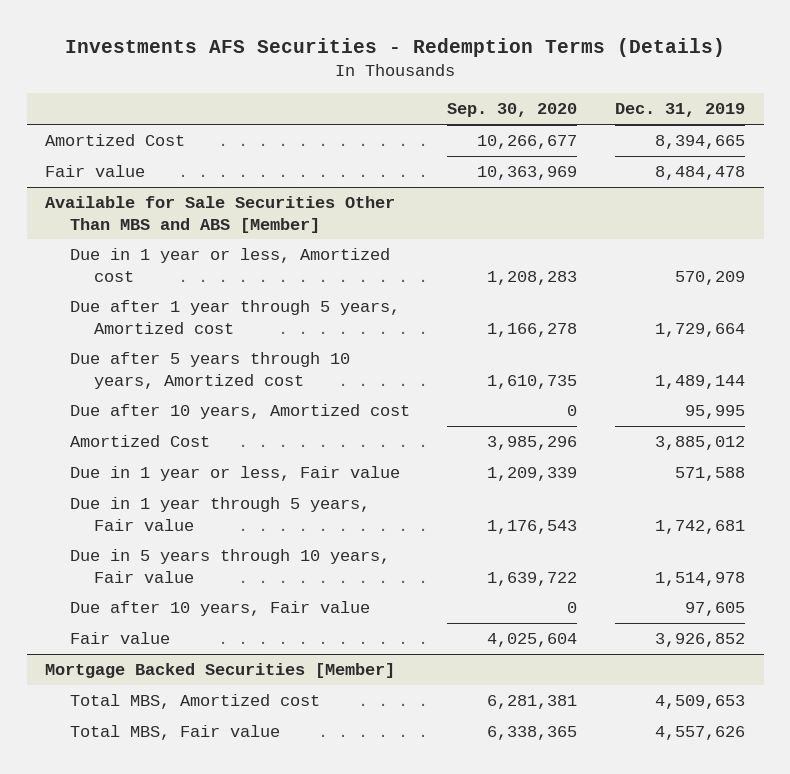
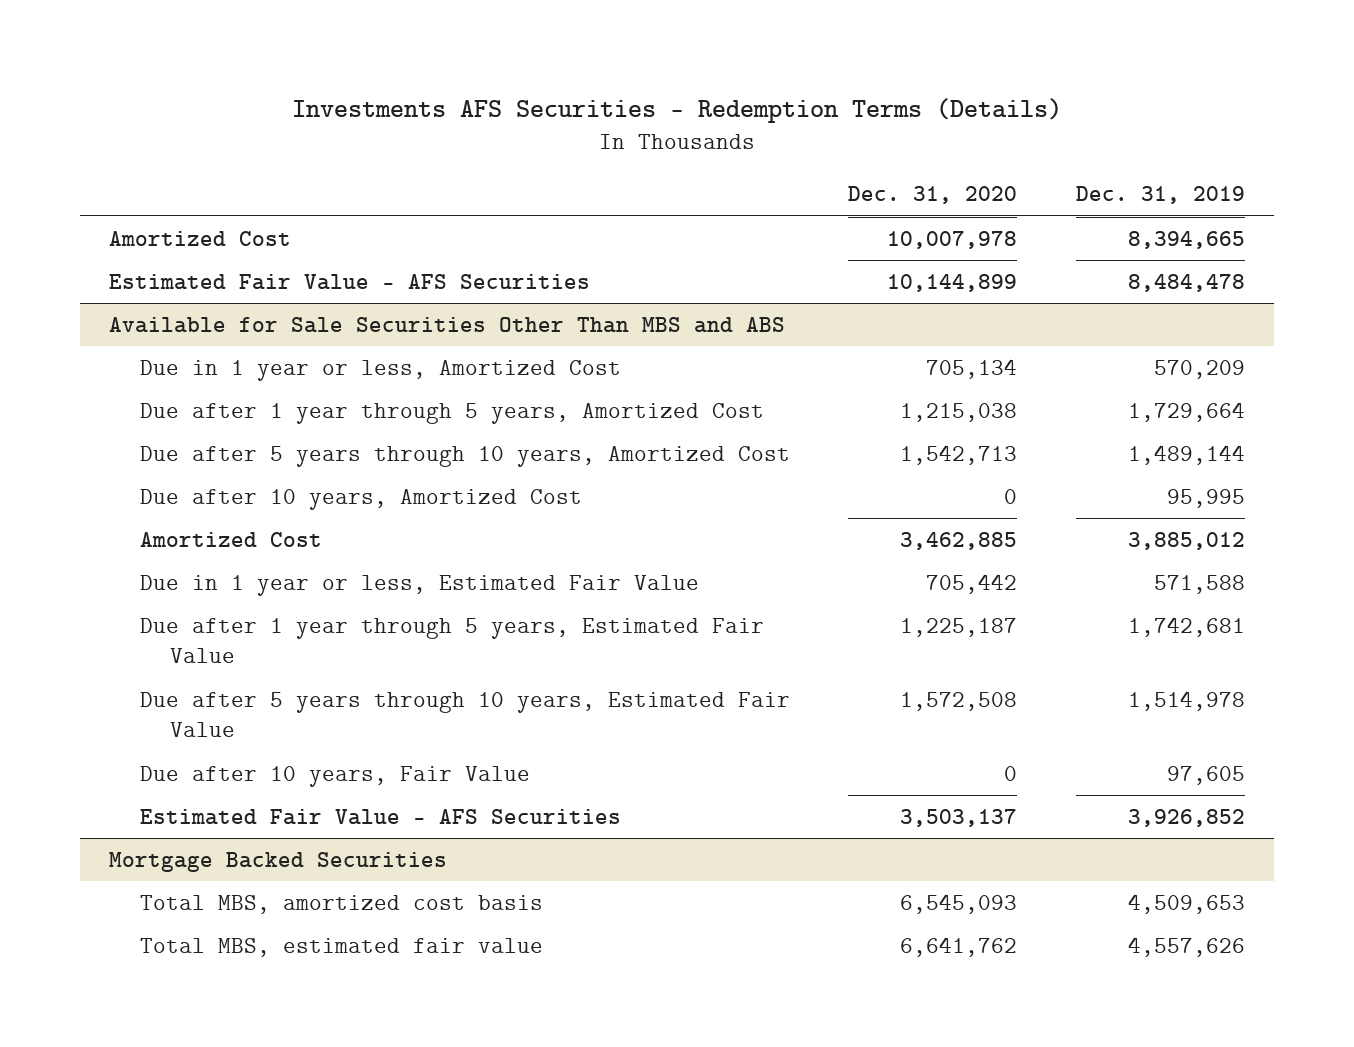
[447,103,578,118] Sep. 30, 2020 -> none
none -> [848,186,1018,205] Dec. 31, 2020
[45,165,146,178] Fair value -> [109,273,591,290] Estimated Fair Value - AFS Securities
[45,196,396,233] Available for Sale Securities Other Than MBS and ABS [Member] -> [109,316,786,333] Available for Sale Securities Other Than MBS and ABS
[69,248,390,282] Due in 1 year or less, Amortized cost -> [139,359,621,381] Due in 1 year or less, Amortized Cost
[69,300,400,334] Due after 1 year through 5 years, Amortized cost -> [139,402,764,424] Due after 1 year through 5 years, Amortized Cost
[69,352,350,389] Due after 5 years through 10 years, Amortized cost -> [139,445,790,467] Due after 5 years through 10 years, Amortized Cost
[69,404,410,420] Due after 10 years, Amortized cost -> [139,488,582,510] Due after 10 years, Amortized Cost
[69,466,400,482] Due in 1 year or less, Fair value -> [139,574,699,596] Due in 1 year or less, Estimated Fair Value
[69,497,370,531] Due in 1 year through 5 years, Fair value -> [139,617,764,664] Due after 1 year through 5 years, Estimated Fair Value
[69,549,390,583] Due in 5 years through 10 years, Fair value -> [139,691,790,738] Due after 5 years through 10 years, Estimated Fair Value
[69,601,370,617] Due after 10 years, Fair value -> [139,765,530,787] Due after 10 years, Fair Value
[69,632,170,645] Fair value -> [139,808,621,825] Estimated Fair Value - AFS Securities
[45,663,396,679] Mortgage Backed Securities [Member] -> [109,851,448,872] Mortgage Backed Securities
[69,694,320,710] Total MBS, Amortized cost -> [139,894,543,914] Total MBS, amortized cost basis
[69,725,280,741] Total MBS, Fair value -> [139,937,543,957] Total MBS, estimated fair value

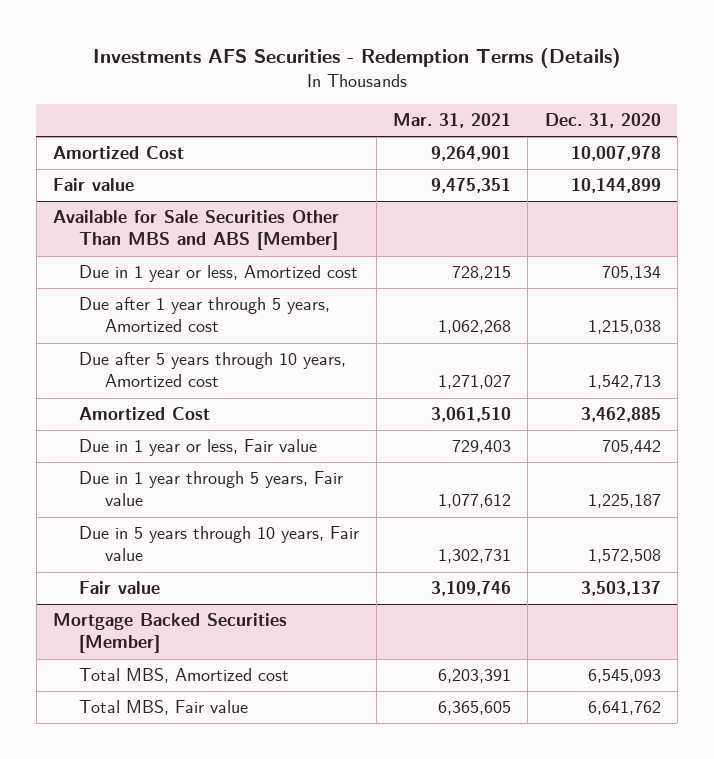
[1075,186,1245,205] Dec. 31, 2019 -> none
none -> [392,113,511,129] Mar. 31, 2021
[139,488,582,510] Due after 10 years, Amortized Cost -> none
[109,273,591,290] Estimated Fair Value - AFS Securities -> [53,178,135,192] Fair value
[109,316,786,333] Available for Sale Securities Other Than MBS and ABS -> [53,210,340,251] Available for Sale Securities Other Than MBS and ABS [Member]
[139,359,621,381] Due in 1 year or less, Amortized Cost -> [79,265,359,283] Due in 1 year or less, Amortized cost
[139,402,764,424] Due after 1 year through 5 years, Amortized Cost -> [79,297,331,333] Due after 1 year through 5 years, Amortized cost
[139,445,790,467] Due after 5 years through 10 years, Amortized Cost -> [79,352,347,388] Due after 5 years through 10 years, Amortized cost
[139,765,530,787] Due after 10 years, Fair Value -> none
[139,574,699,596] Due in 1 year or less, Estimated Fair Value -> [79,439,318,457] Due in 1 year or less, Fair value
[139,617,764,664] Due after 1 year through 5 years, Estimated Fair Value -> [79,471,344,507] Due in 1 year through 5 years, Fair value
[139,691,790,738] Due after 5 years through 10 years, Estimated Fair Value -> [79,526,360,562] Due in 5 years through 10 years, Fair value
[139,808,621,825] Estimated Fair Value - AFS Securities -> [79,581,161,595] Fair value
[109,851,448,872] Mortgage Backed Securities -> [53,613,288,654] Mortgage Backed Securities [Member]
[139,894,543,914] Total MBS, amortized cost basis -> [79,668,290,684] Total MBS, Amortized cost
[139,937,543,957] Total MBS, estimated fair value -> [79,700,249,716] Total MBS, Fair value

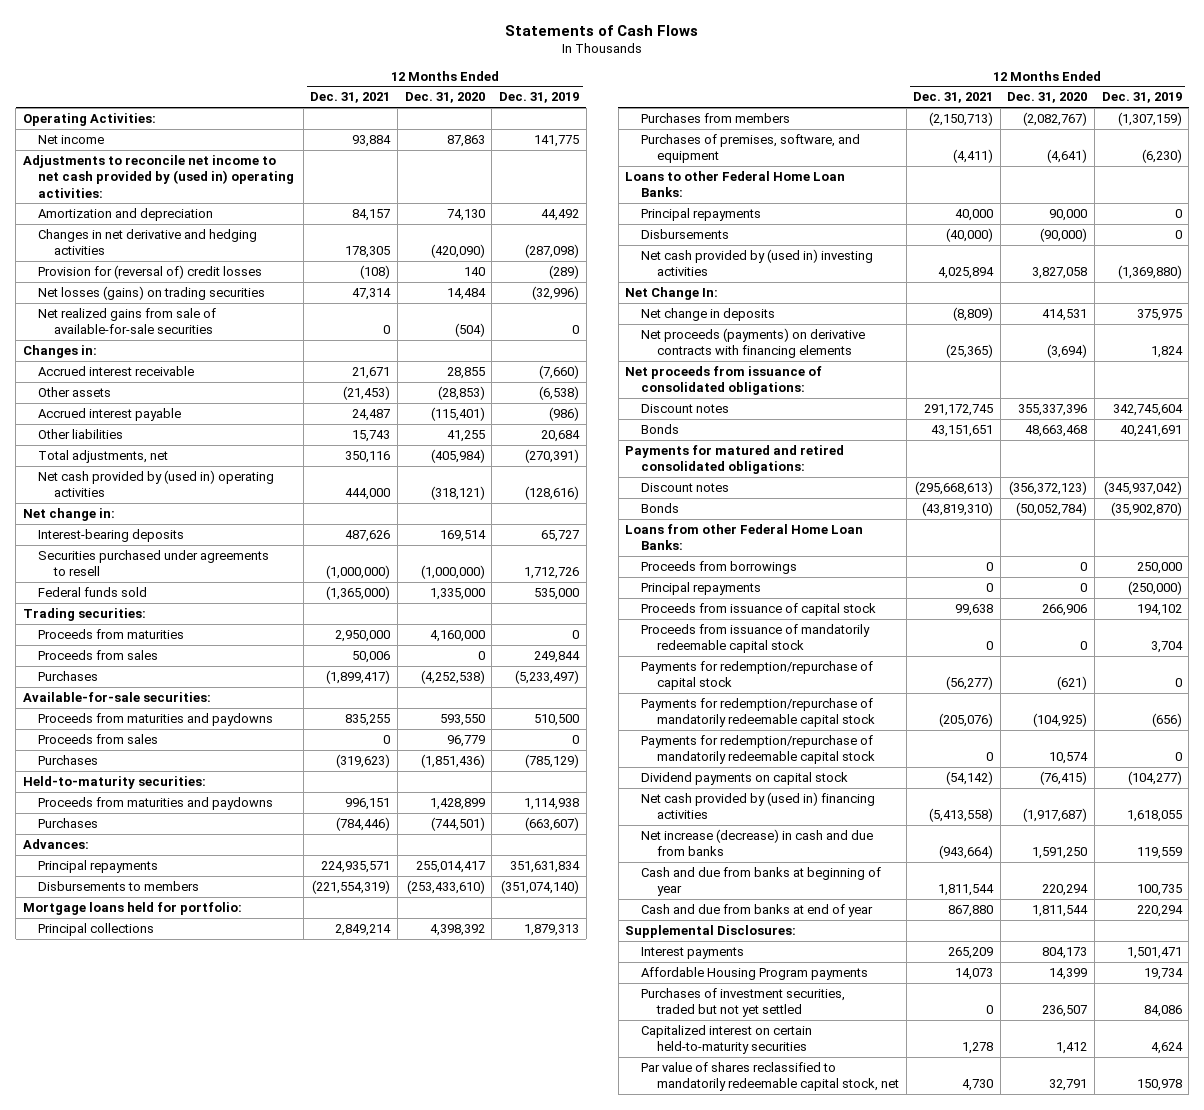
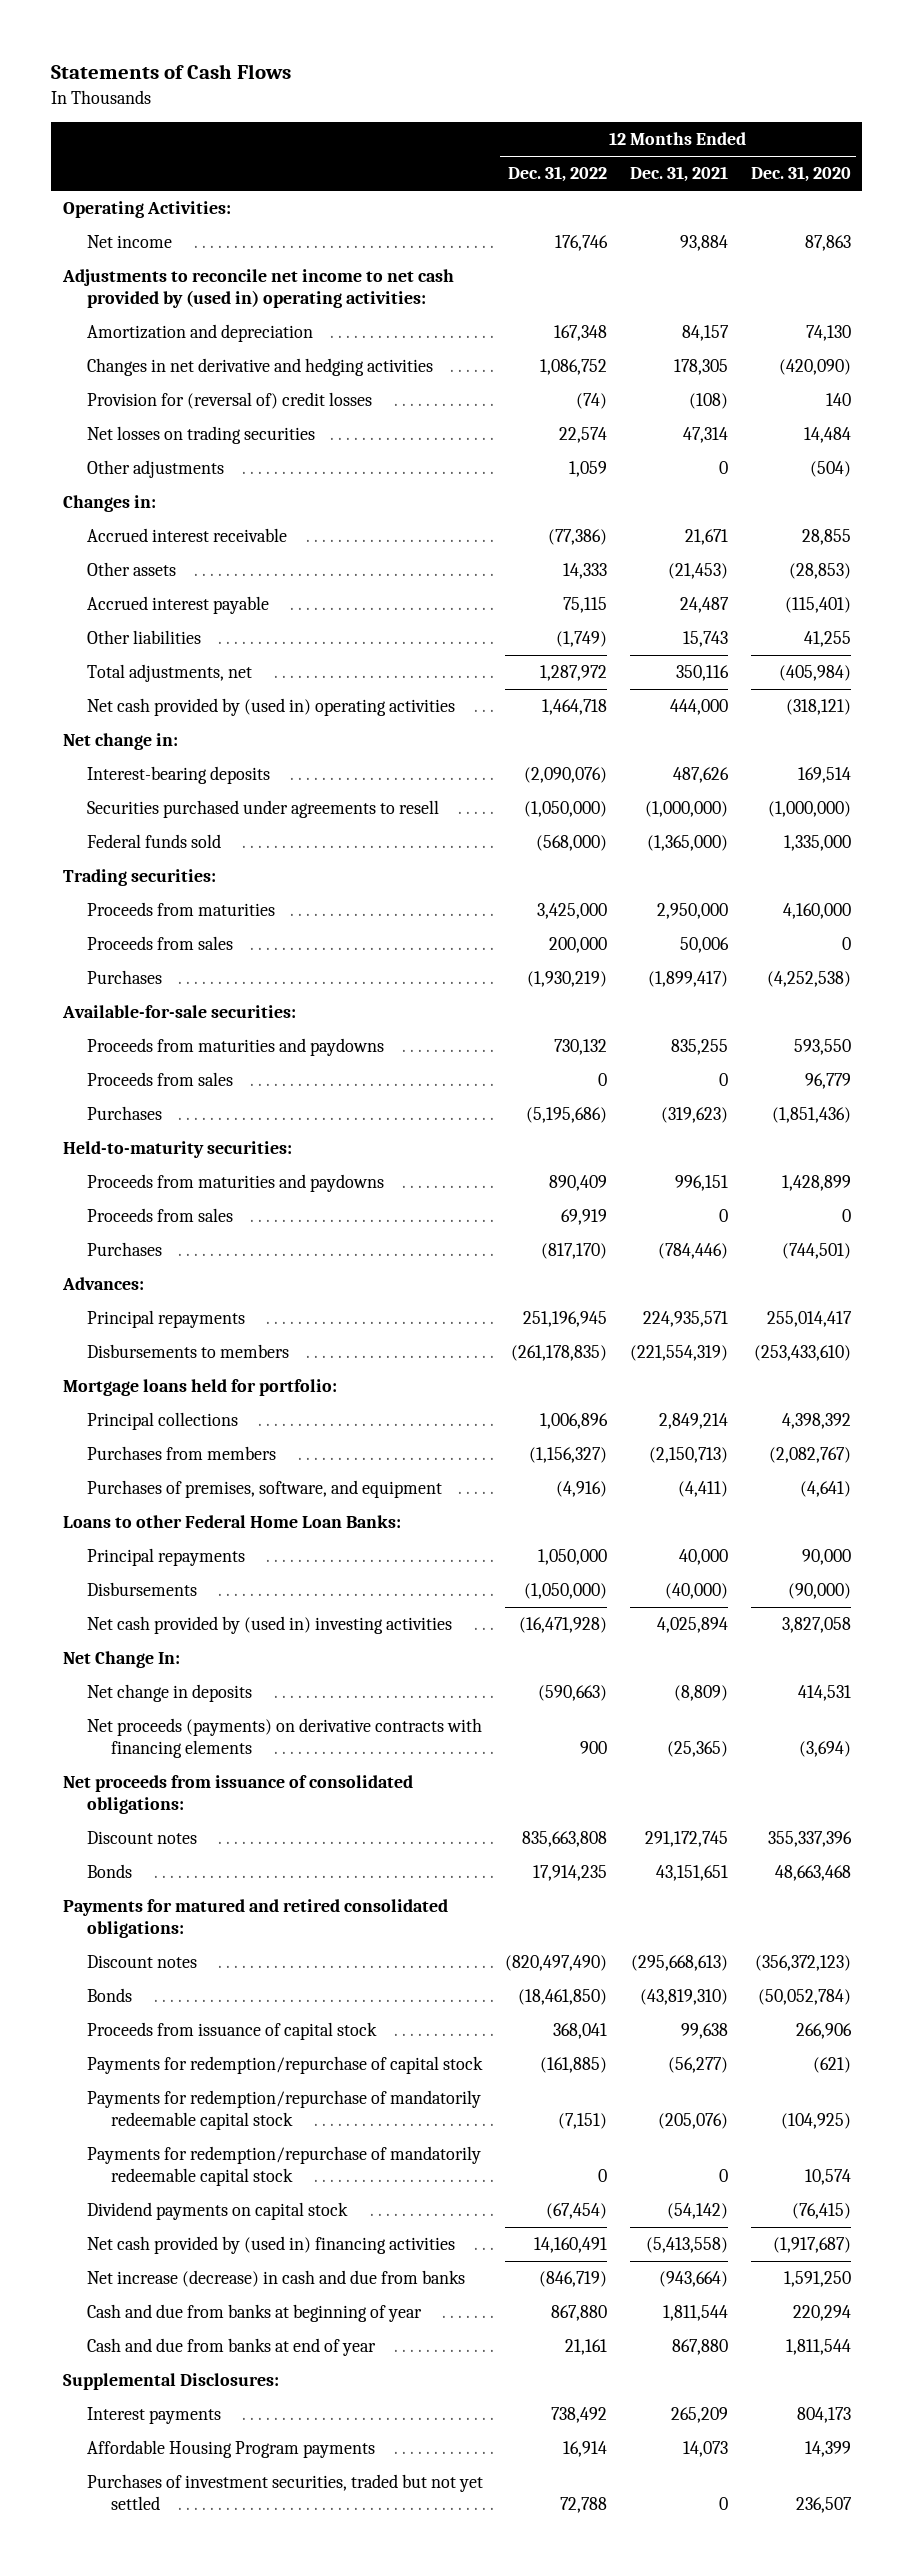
[498,92,579,104] Dec. 31, 2019 -> none
none -> [508,166,608,183] Dec. 31, 2022
[38,307,217,335] Net realized gains from sale of available-for-sale securities -> none
[38,285,266,300] Net losses (gains) on trading securities -> [86,426,315,445] Net losses on trading securities
none -> [86,460,224,479] Other adjustments
none -> [86,1208,233,1223] Proceeds from sales
[625,523,864,551] Loans from other Federal Home Loan Banks: -> none
[641,560,798,574] Proceeds from borrowings -> none
[641,581,762,595] Principal repayments -> none
[641,623,871,654] Proceeds from issuance of mandatorily redeemable capital stock -> none
[641,1024,813,1055] Capitalized interest on certain held-to-maturity securities -> none
[641,1061,899,1092] Par value of shares reclassified to mandatorily redeemable capital stock, net -> none

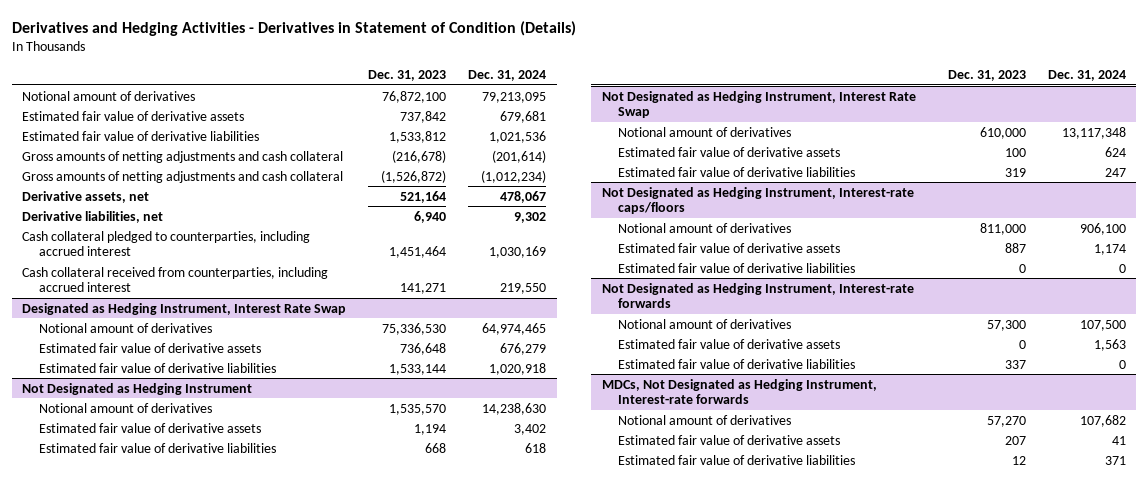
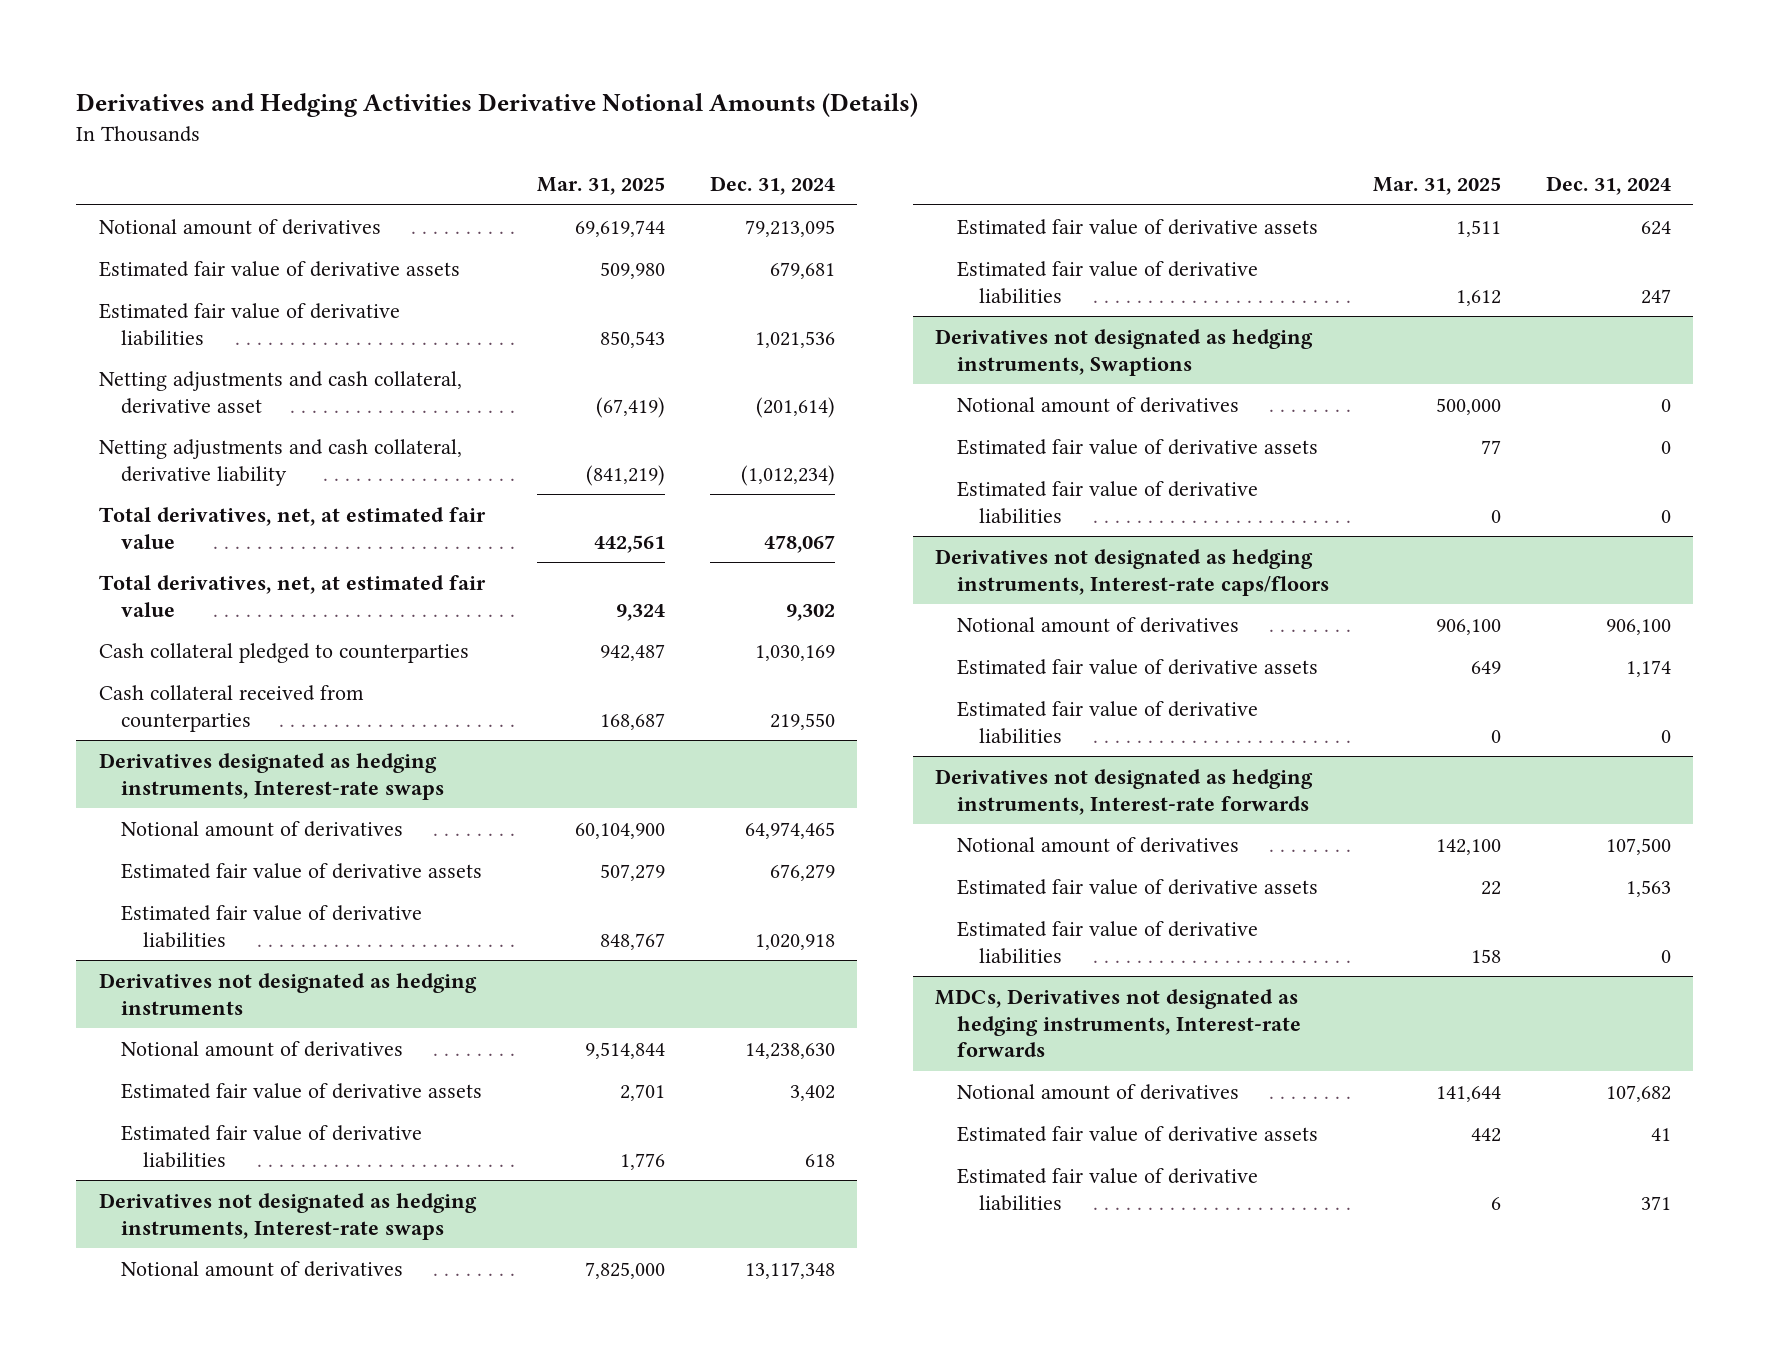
[11,20,576,36] Derivatives and Hedging Activities - Derivatives in Statement of Condition (Details) -> [76,92,919,117] Derivatives and Hedging Activities Derivative Notional Amounts (Details)
[368,70,447,82] Dec. 31, 2023 -> none
none -> [537,177,666,196] Mar. 31, 2025
[22,150,344,163] Gross amounts of netting adjustments and cash collateral -> [98,371,462,414] Netting adjustments and cash collateral, derivative asset
[22,170,344,183] Gross amounts of netting adjustments and cash collateral -> [98,439,462,486] Netting adjustments and cash collateral, derivative liability
[22,190,150,203] Derivative assets, net -> [98,507,486,549] Total derivatives, net, at estimated fair value
[22,210,164,223] Derivative liabilities, net -> [98,575,486,617] Total derivatives, net, at estimated fair value
[22,230,311,257] Cash collateral pledged to counterparties, including accrued interest -> [98,643,469,664] Cash collateral pledged to counterparties
[22,266,329,293] Cash collateral received from counterparties, including accrued interest -> [98,685,364,732] Cash collateral received from counterparties
[22,302,347,315] Designated as Hedging Instrument, Interest Rate Swap -> [98,753,444,800] Derivatives designated as hedging instruments, Interest-rate swaps
[22,382,253,395] Not Designated as Hedging Instrument -> [98,973,477,1015] Derivatives not designated as hedging instruments
[601,90,916,119] Not Designated as Hedging Instrument, Interest Rate Swap -> [98,1193,477,1240] Derivatives not designated as hedging instruments, Interest-rate swaps
none -> [934,329,1313,376] Derivatives not designated as hedging instruments, Swaptions
none -> [956,397,1239,414] Notional amount of derivatives
none -> [956,439,1318,456] Estimated fair value of derivative assets
none -> [956,481,1258,524] Estimated fair value of derivative liabilities
[601,186,914,215] Not Designated as Hedging Instrument, Interest-rate caps/floors -> [934,549,1329,596] Derivatives not designated as hedging instruments, Interest-rate caps/floors
[601,282,914,309] Not Designated as Hedging Instrument, Interest-rate forwards -> [934,769,1313,815] Derivatives not designated as hedging instruments, Interest-rate forwards
[601,378,877,405] MDCs, Not Designated as Hedging Instrument, Interest-rate forwards -> [934,989,1301,1057] MDCs, Derivatives not designated as hedging instruments, Interest-rate forwards

